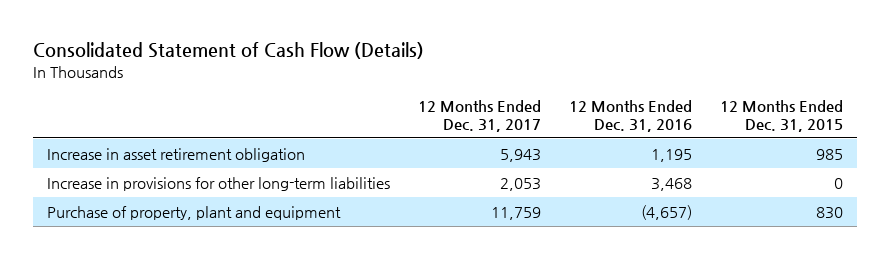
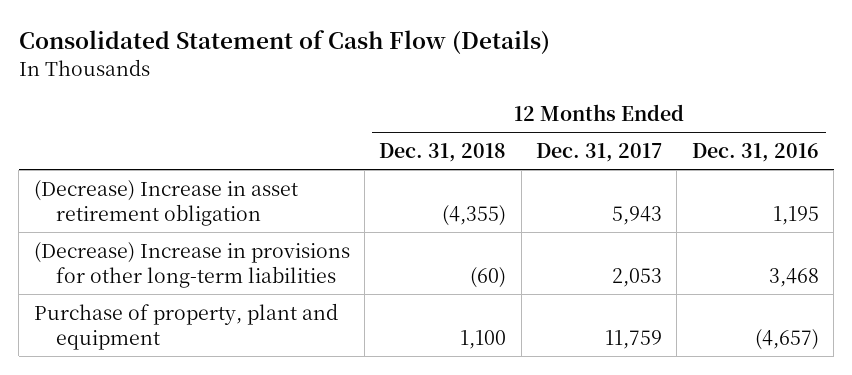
[720,100,844,132] 12 Months Ended Dec. 31, 2015 -> none
none -> [379,142,507,162] Dec. 31, 2018
[46,147,305,162] Increase in asset retirement obligation -> [33,179,298,226] (Decrease) Increase in asset retirement obligation
[46,176,390,191] Increase in provisions for other long-term liabilities -> [33,241,350,288] (Decrease) Increase in provisions for other long-term liabilities

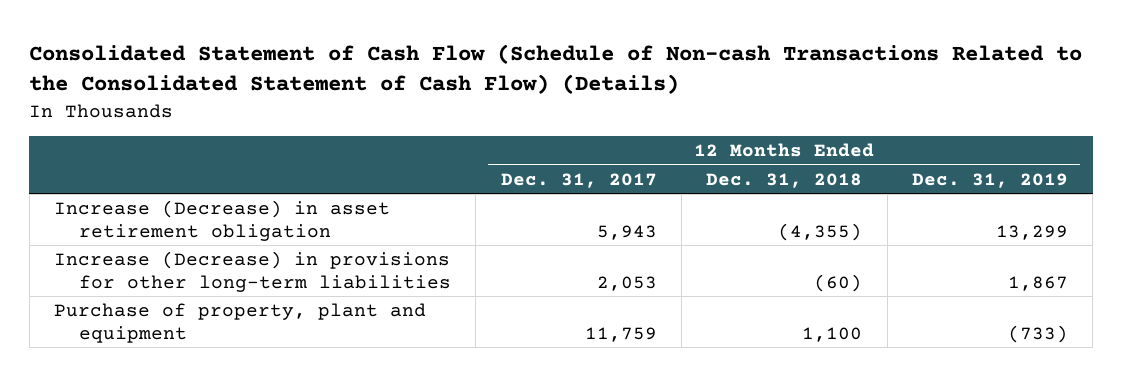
[18,30,550,55] Consolidated Statement of Cash Flow (Details) -> [29,43,1083,95] Consolidated Statement of Cash Flow (Schedule of Non-cash Transactions Related to the Consolidated Statement of Cash Flow) (Details)
[691,142,819,162] Dec. 31, 2016 -> none
none -> [911,172,1068,188] Dec. 31, 2019
[33,179,298,226] (Decrease) Increase in asset retirement obligation -> [54,199,391,241] Increase (Decrease) in asset retirement obligation
[33,241,350,288] (Decrease) Increase in provisions for other long-term liabilities -> [54,250,452,292] Increase (Decrease) in provisions for other long-term liabilities

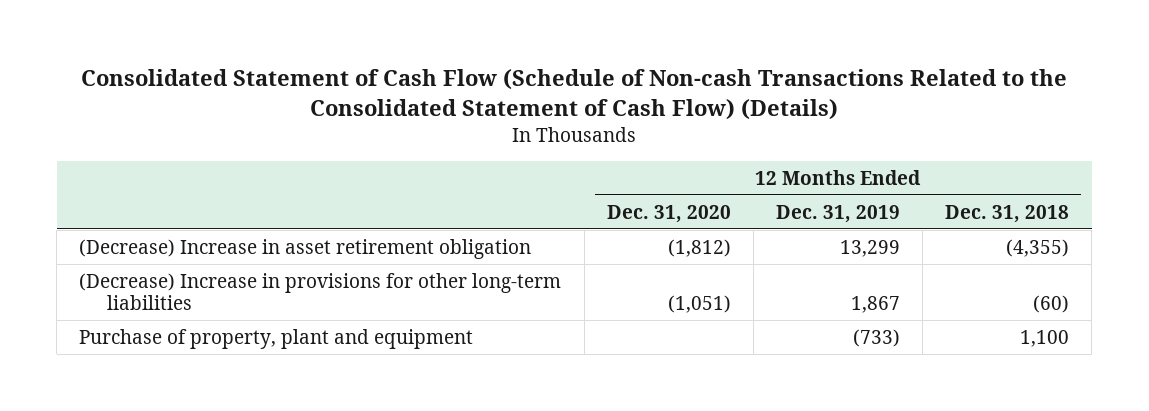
[500,172,657,188] Dec. 31, 2017 -> none
none -> [606,204,731,223] Dec. 31, 2020
[54,199,391,241] Increase (Decrease) in asset retirement obligation -> [79,238,532,259] (Decrease) Increase in asset retirement obligation
[54,250,452,292] Increase (Decrease) in provisions for other long-term liabilities -> [79,272,562,310] (Decrease) Increase in provisions for other long-term liabilities

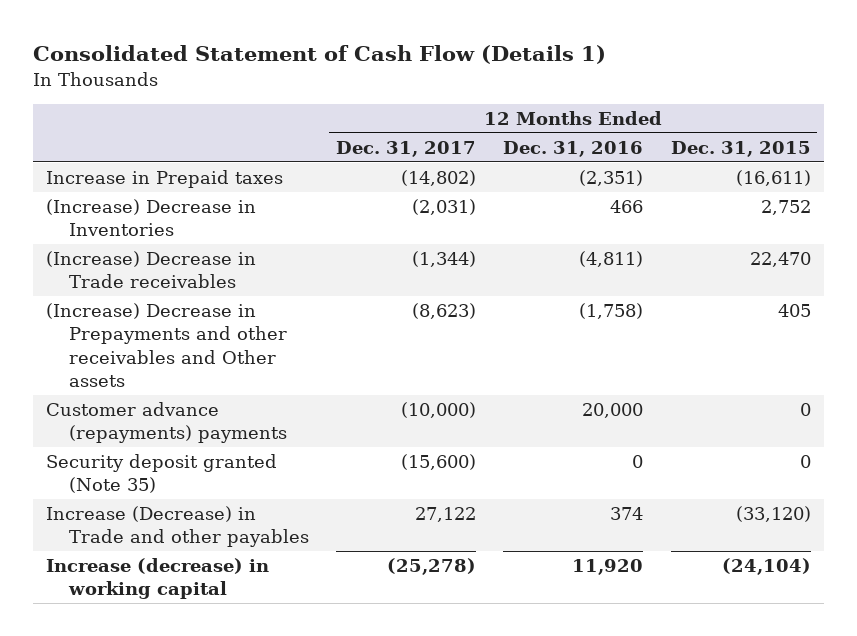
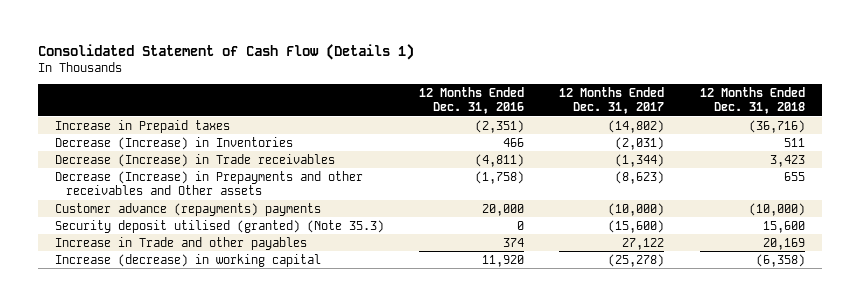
[670,140,811,157] Dec. 31, 2015 -> none
none -> [699,87,805,115] 12 Months Ended Dec. 31, 2018
[46,199,257,237] (Increase) Decrease in Inventories -> [55,136,294,150] Decrease (Increase) in Inventories
[46,251,257,289] (Increase) Decrease in Trade receivables -> [55,153,336,167] Decrease (Increase) in Trade receivables
[46,303,288,388] (Increase) Decrease in Prepayments and other receivables and Other assets -> [55,170,364,196] Decrease (Increase) in Prepayments and other receivables and Other assets
[46,454,278,494] Security deposit granted (Note 35) -> [55,219,385,233] Security deposit utilised (granted) (Note 35.3)
[46,506,310,548] Increase (Decrease) in Trade and other payables -> [55,236,308,250] Increase in Trade and other payables

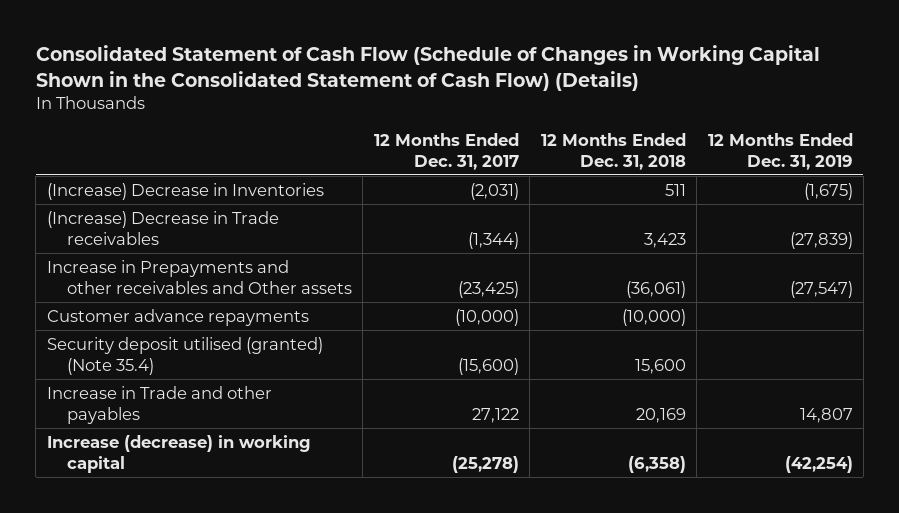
[37,44,414,61] Consolidated Statement of Cash Flow (Details 1) -> [35,45,820,92] Consolidated Statement of Cash Flow (Schedule of Changes in Working Capital Shown in the Consolidated Statement of Cash Flow) (Details)
[419,87,525,115] 12 Months Ended Dec. 31, 2016 -> none
none -> [707,132,853,170] 12 Months Ended Dec. 31, 2019
[55,119,231,133] Increase in Prepaid taxes -> none
[55,136,294,150] Decrease (Increase) in Inventories -> [46,182,324,200] (Increase) Decrease in Inventories
[55,153,336,167] Decrease (Increase) in Trade receivables -> [46,210,279,245] (Increase) Decrease in Trade receivables
[55,170,364,196] Decrease (Increase) in Prepayments and other receivables and Other assets -> [46,259,352,294] Increase in Prepayments and other receivables and Other assets
[615,170,665,184] (8,623) -> [457,280,519,298] (23,425)
[783,171,805,181] 655 -> [625,280,686,298] (36,061)
[55,202,322,216] Customer advance (repayments) payments -> [46,308,309,326] Customer advance repayments
[55,219,385,233] Security deposit utilised (granted) (Note 35.3) -> [46,336,323,375] Security deposit utilised (granted) (Note 35.4)

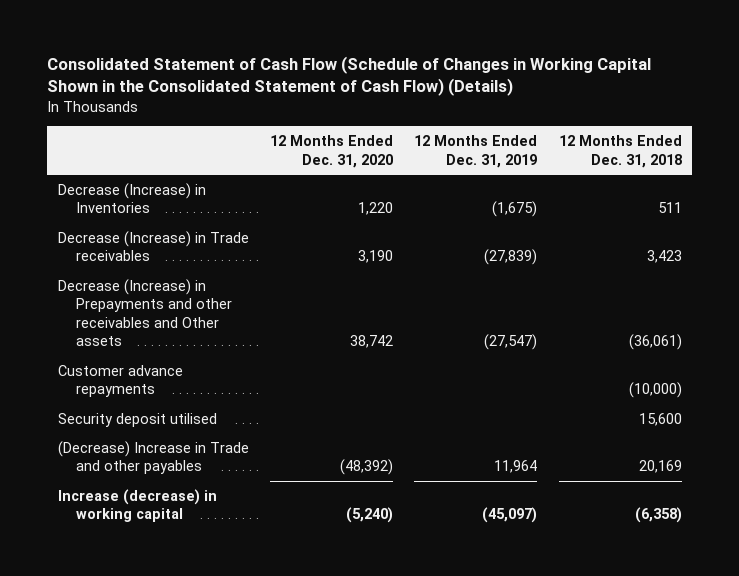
[373,132,519,170] 12 Months Ended Dec. 31, 2017 -> none
none -> [270,135,394,168] 12 Months Ended Dec. 31, 2020
[46,182,324,200] (Increase) Decrease in Inventories -> [57,182,206,214] Decrease (Increase) in Inventories
[46,210,279,245] (Increase) Decrease in Trade receivables -> [57,230,249,262] Decrease (Increase) in Trade receivables
[46,259,352,294] Increase in Prepayments and other receivables and Other assets -> [57,278,232,347] Decrease (Increase) in Prepayments and other receivables and Other assets
[46,336,323,375] Security deposit utilised (granted) (Note 35.4) -> [57,412,217,427] Security deposit utilised
[46,385,272,424] Increase in Trade and other payables -> [57,440,249,475] (Decrease) Increase in Trade and other payables
[799,407,853,423] 14,807 -> [494,460,538,474] 11,964
[784,455,853,473] (42,254) -> [482,507,538,524] (45,097)

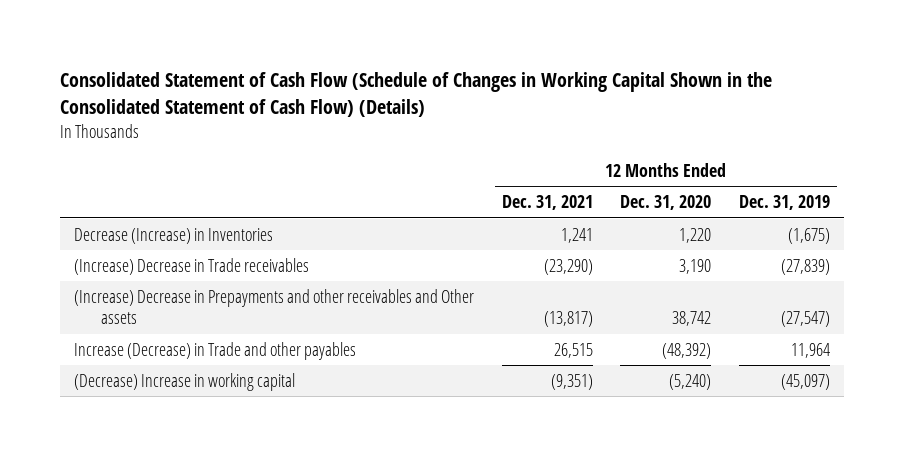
[558,135,682,168] 12 Months Ended Dec. 31, 2018 -> none
none -> [501,195,593,211] Dec. 31, 2021
[57,364,183,398] Customer advance repayments -> none
[57,412,217,427] Security deposit utilised -> none
[57,230,249,262] Decrease (Increase) in Trade receivables -> [74,257,310,275] (Increase) Decrease in Trade receivables
[57,278,232,347] Decrease (Increase) in Prepayments and other receivables and Other assets -> [74,288,475,325] (Increase) Decrease in Prepayments and other receivables and Other assets
[57,440,249,475] (Decrease) Increase in Trade and other payables -> [74,341,357,360] Increase (Decrease) in Trade and other payables
[57,488,217,523] Increase (decrease) in working capital -> [74,372,296,391] (Decrease) Increase in working capital

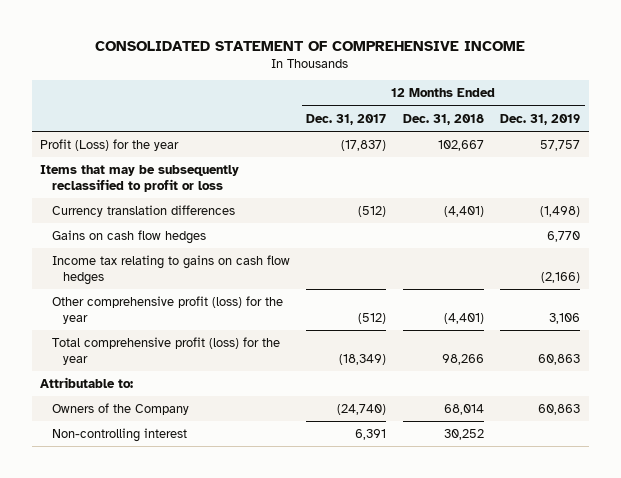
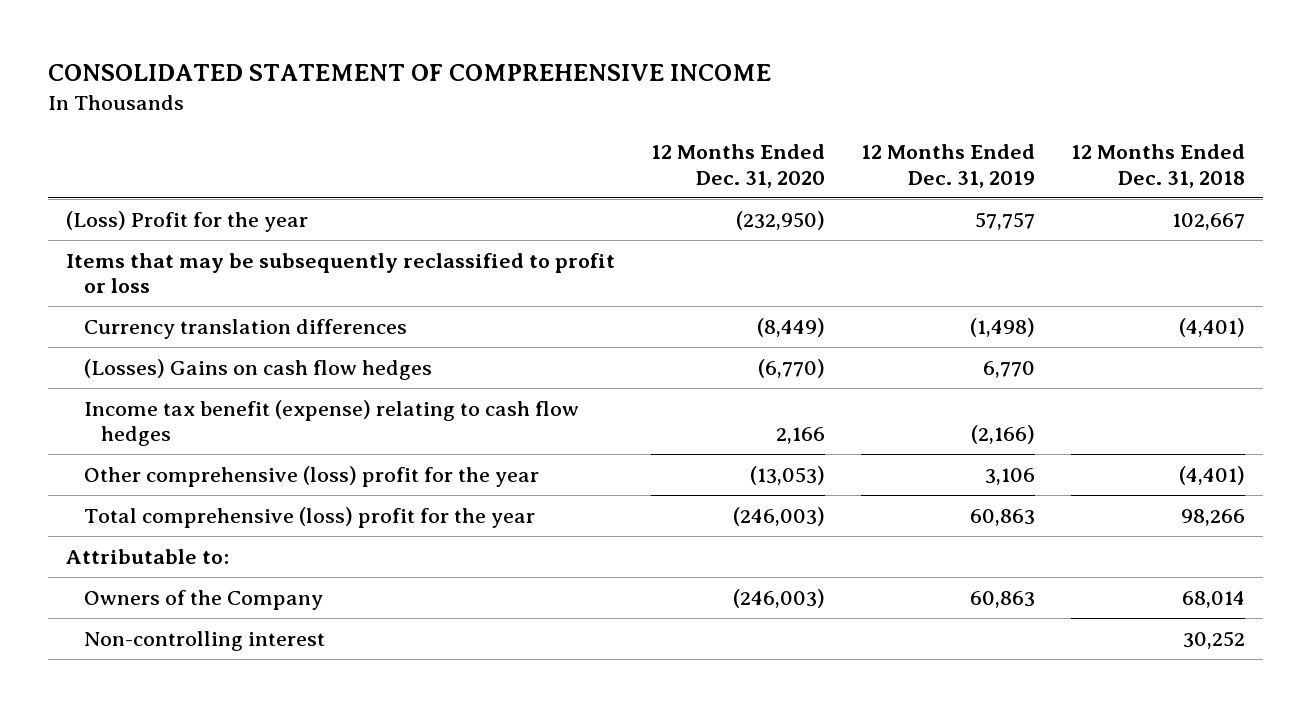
[306,113,387,125] Dec. 31, 2017 -> none
none -> [651,144,826,188] 12 Months Ended Dec. 31, 2020
[40,138,180,151] Profit (Loss) for the year -> [66,210,309,232] (Loss) Profit for the year
[51,229,206,244] Gains on cash flow hedges -> [83,358,432,380] (Losses) Gains on cash flow hedges
[51,254,290,285] Income tax relating to gains on cash flow hedges -> [83,399,579,447] Income tax benefit (expense) relating to cash flow hedges
[51,295,283,324] Other comprehensive profit (loss) for the year -> [83,465,539,487] Other comprehensive (loss) profit for the year
[51,336,280,365] Total comprehensive profit (loss) for the year -> [83,506,535,528] Total comprehensive (loss) profit for the year

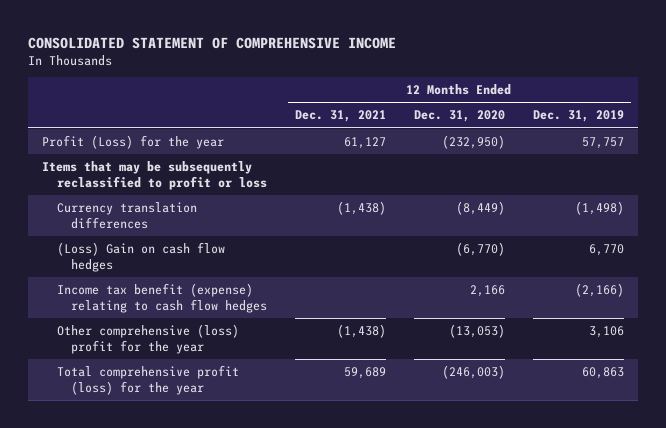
[1070,144,1245,188] 12 Months Ended Dec. 31, 2018 -> none
none -> [294,110,386,123] Dec. 31, 2021
[66,210,309,232] (Loss) Profit for the year -> [42,134,225,149] Profit (Loss) for the year
[83,358,432,380] (Losses) Gains on cash flow hedges -> [56,241,225,272] (Loss) Gain on cash flow hedges
[66,548,230,564] Attributable to: -> none
[83,589,323,610] Owners of the Company -> none
[83,630,325,651] Non-controlling interest -> none
[83,506,535,528] Total comprehensive (loss) profit for the year -> [56,364,239,395] Total comprehensive profit (loss) for the year

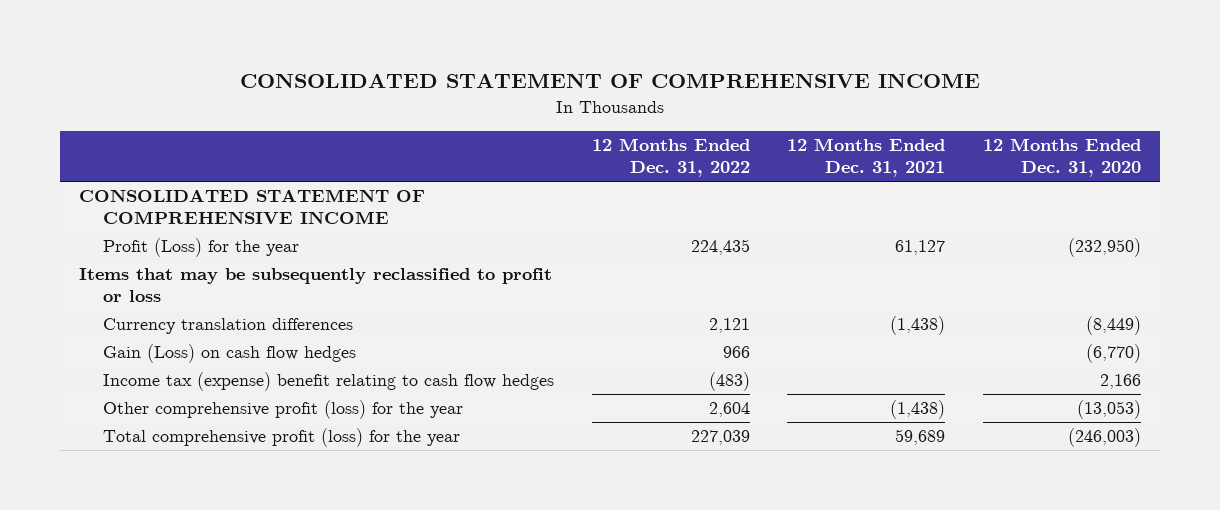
[532,110,624,123] Dec. 31, 2019 -> none
none -> [591,138,750,178] 12 Months Ended Dec. 31, 2022
none -> [78,189,425,225] CONSOLIDATED STATEMENT OF COMPREHENSIVE INCOME
[56,241,225,272] (Loss) Gain on cash flow hedges -> [103,344,357,364] Gain (Loss) on cash flow hedges
[56,282,267,313] Income tax benefit (expense) relating to cash flow hedges -> [103,372,555,392] Income tax (expense) benefit relating to cash flow hedges
[56,323,239,354] Other comprehensive (loss) profit for the year -> [103,400,464,420] Other comprehensive profit (loss) for the year

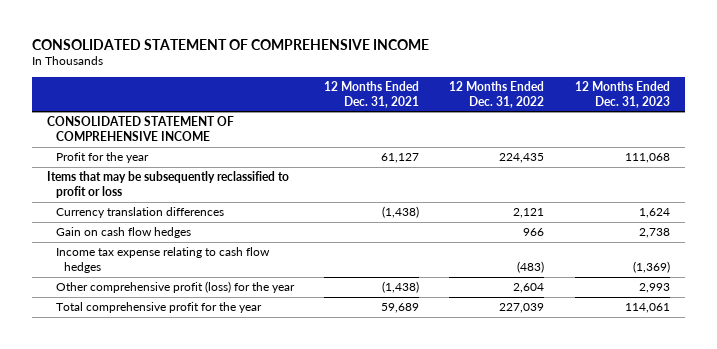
[982,138,1141,178] 12 Months Ended Dec. 31, 2020 -> none
none -> [574,80,670,108] 12 Months Ended Dec. 31, 2023
[103,238,300,258] Profit (Loss) for the year -> [55,152,149,164] Profit for the year
[103,344,357,364] Gain (Loss) on cash flow hedges -> [55,227,191,239] Gain on cash flow hedges
[103,372,555,392] Income tax (expense) benefit relating to cash flow hedges -> [55,247,270,273] Income tax expense relating to cash flow hedges
[103,428,461,448] Total comprehensive profit (loss) for the year -> [55,302,262,314] Total comprehensive profit for the year

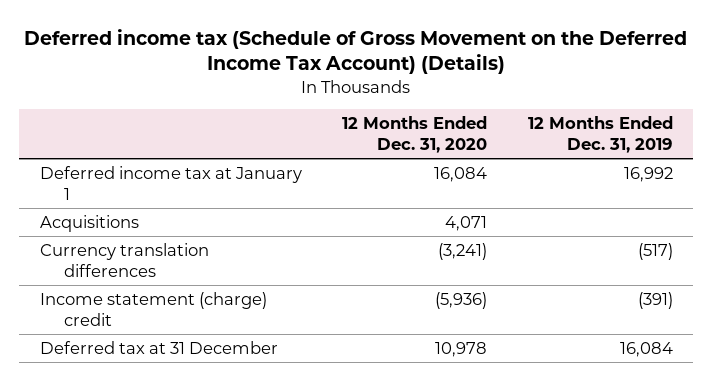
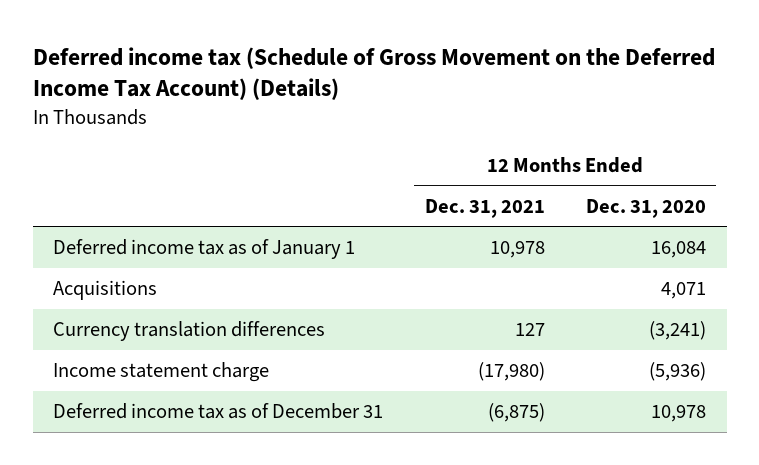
[527,115,673,153] 12 Months Ended Dec. 31, 2019 -> none
none -> [424,198,545,218] Dec. 31, 2021
[39,165,302,200] Deferred income tax at January 1 -> [53,239,356,260] Deferred income tax as of January 1
[39,291,267,326] Income statement (charge) credit -> [53,362,270,383] Income statement charge
[39,340,278,354] Deferred tax at 31 December -> [53,403,384,420] Deferred income tax as of December 31

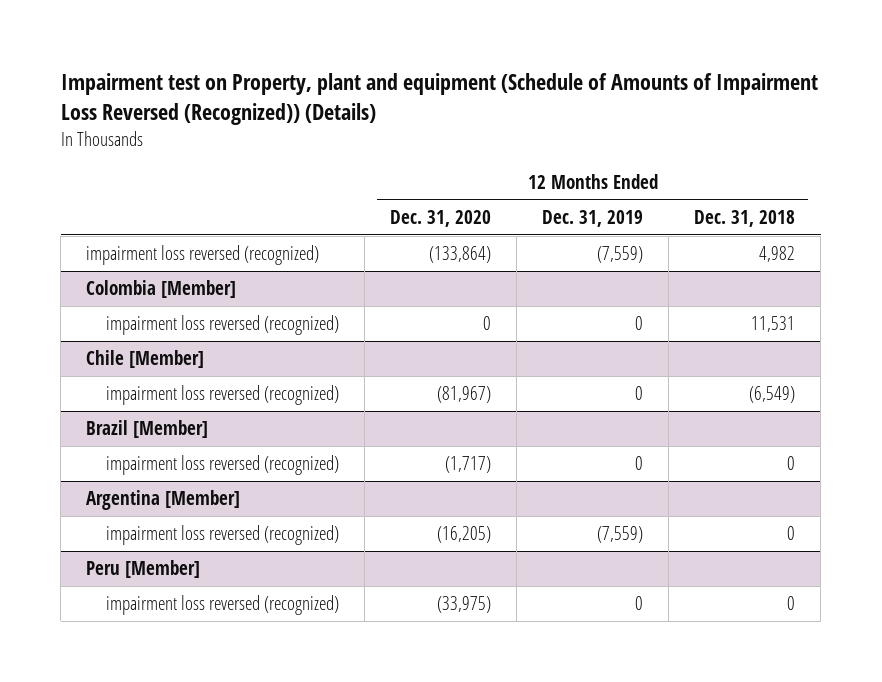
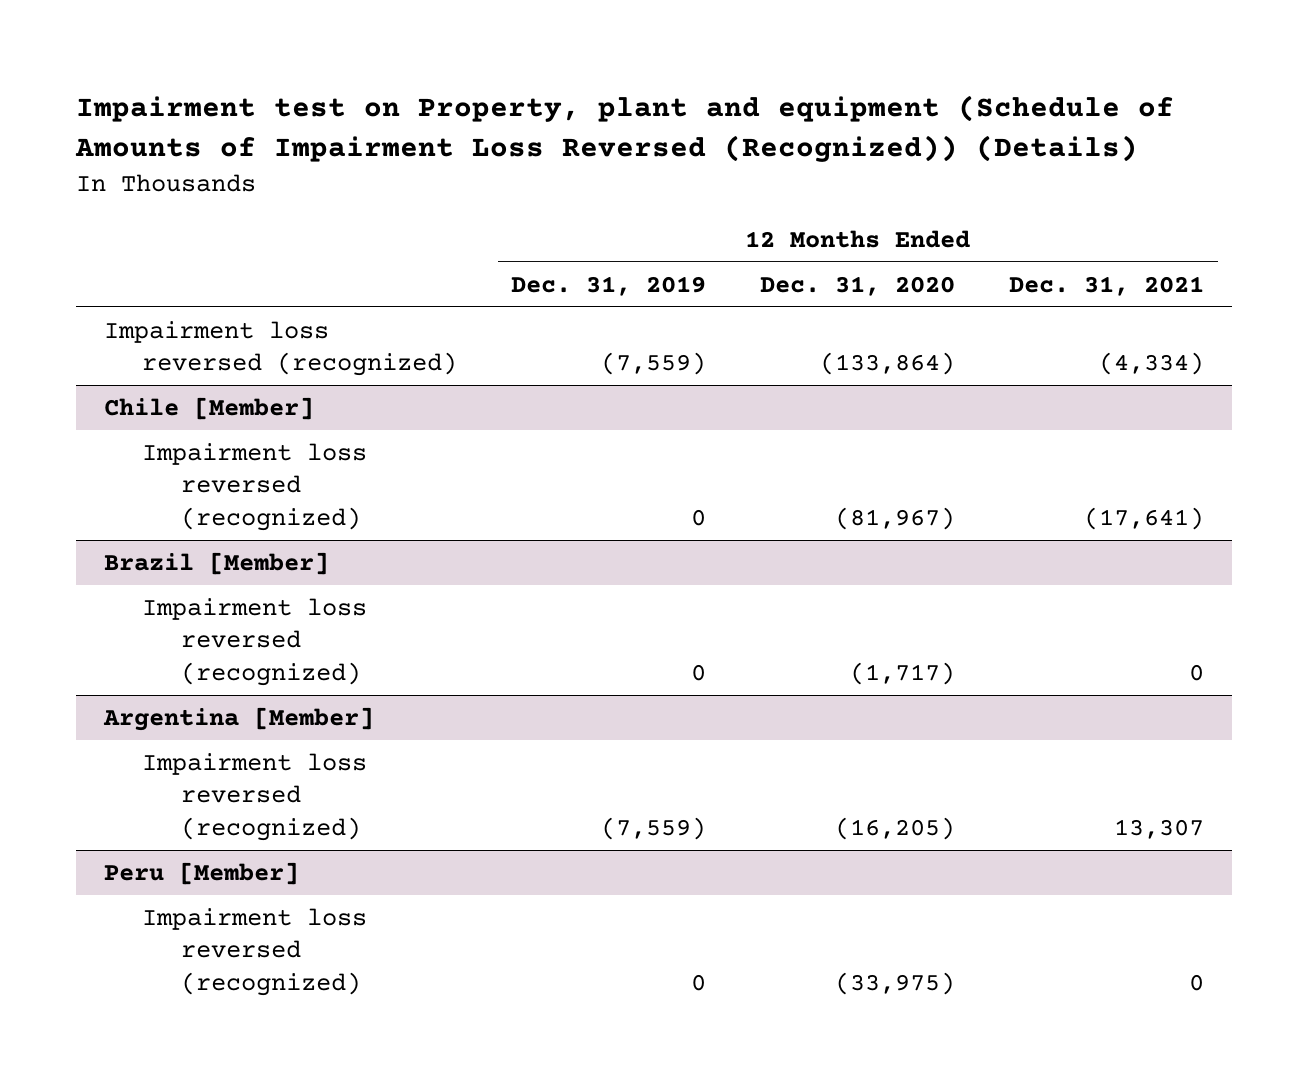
[694,210,796,228] Dec. 31, 2018 -> none
none -> [1009,275,1205,296] Dec. 31, 2021
[86,280,237,299] Colombia [Member] -> none
[105,315,339,336] impairment loss reversed (recognized) -> none
[86,245,320,266] impairment loss reversed (recognized) -> [103,320,458,377] Impairment loss reversed (recognized)
[105,385,339,406] impairment loss reversed (recognized) -> [142,442,368,531] Impairment loss reversed (recognized)
[105,455,339,476] impairment loss reversed (recognized) -> [142,597,368,686] Impairment loss reversed (recognized)
[105,525,339,546] impairment loss reversed (recognized) -> [142,752,368,841] Impairment loss reversed (recognized)
[105,595,339,616] impairment loss reversed (recognized) -> [142,907,368,996] Impairment loss reversed (recognized)

